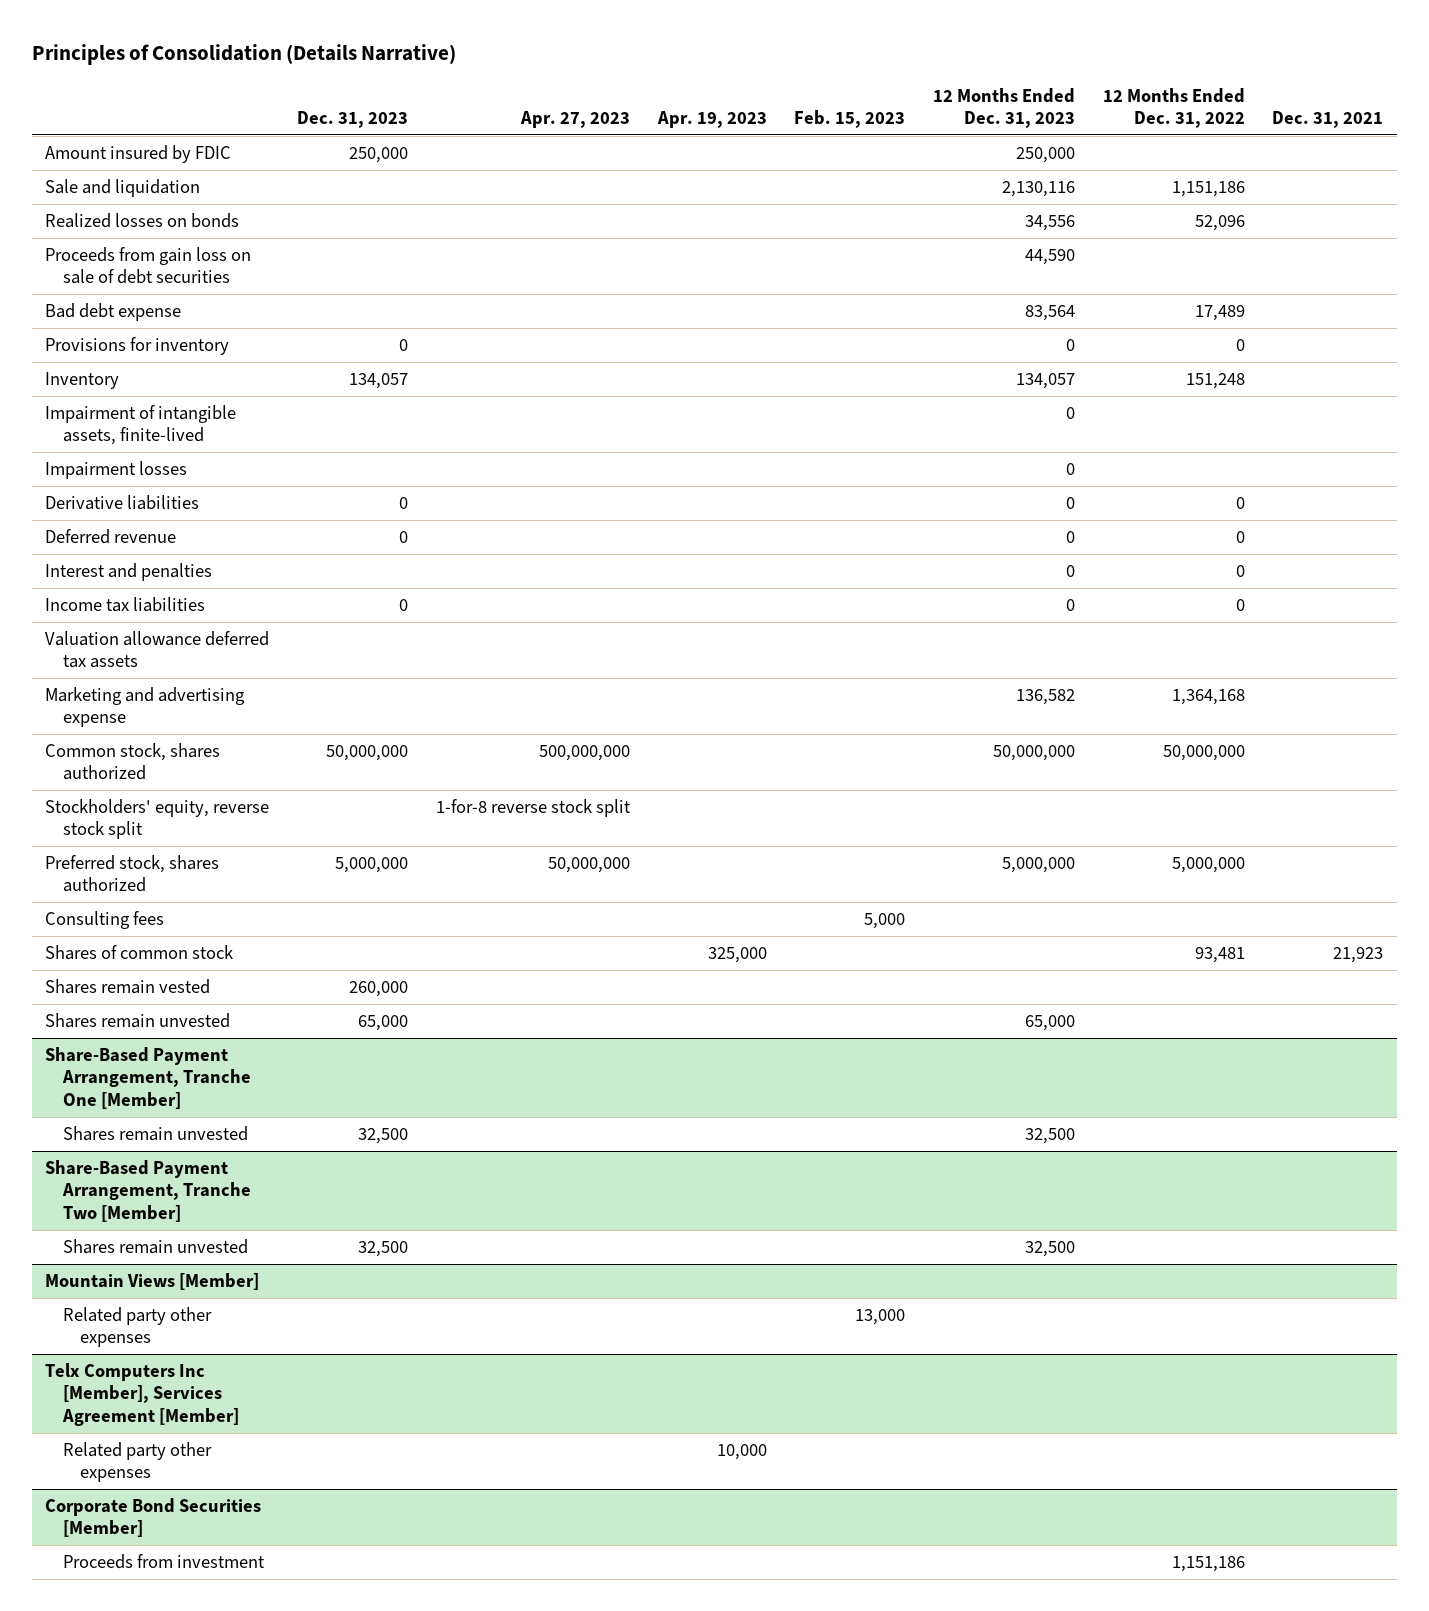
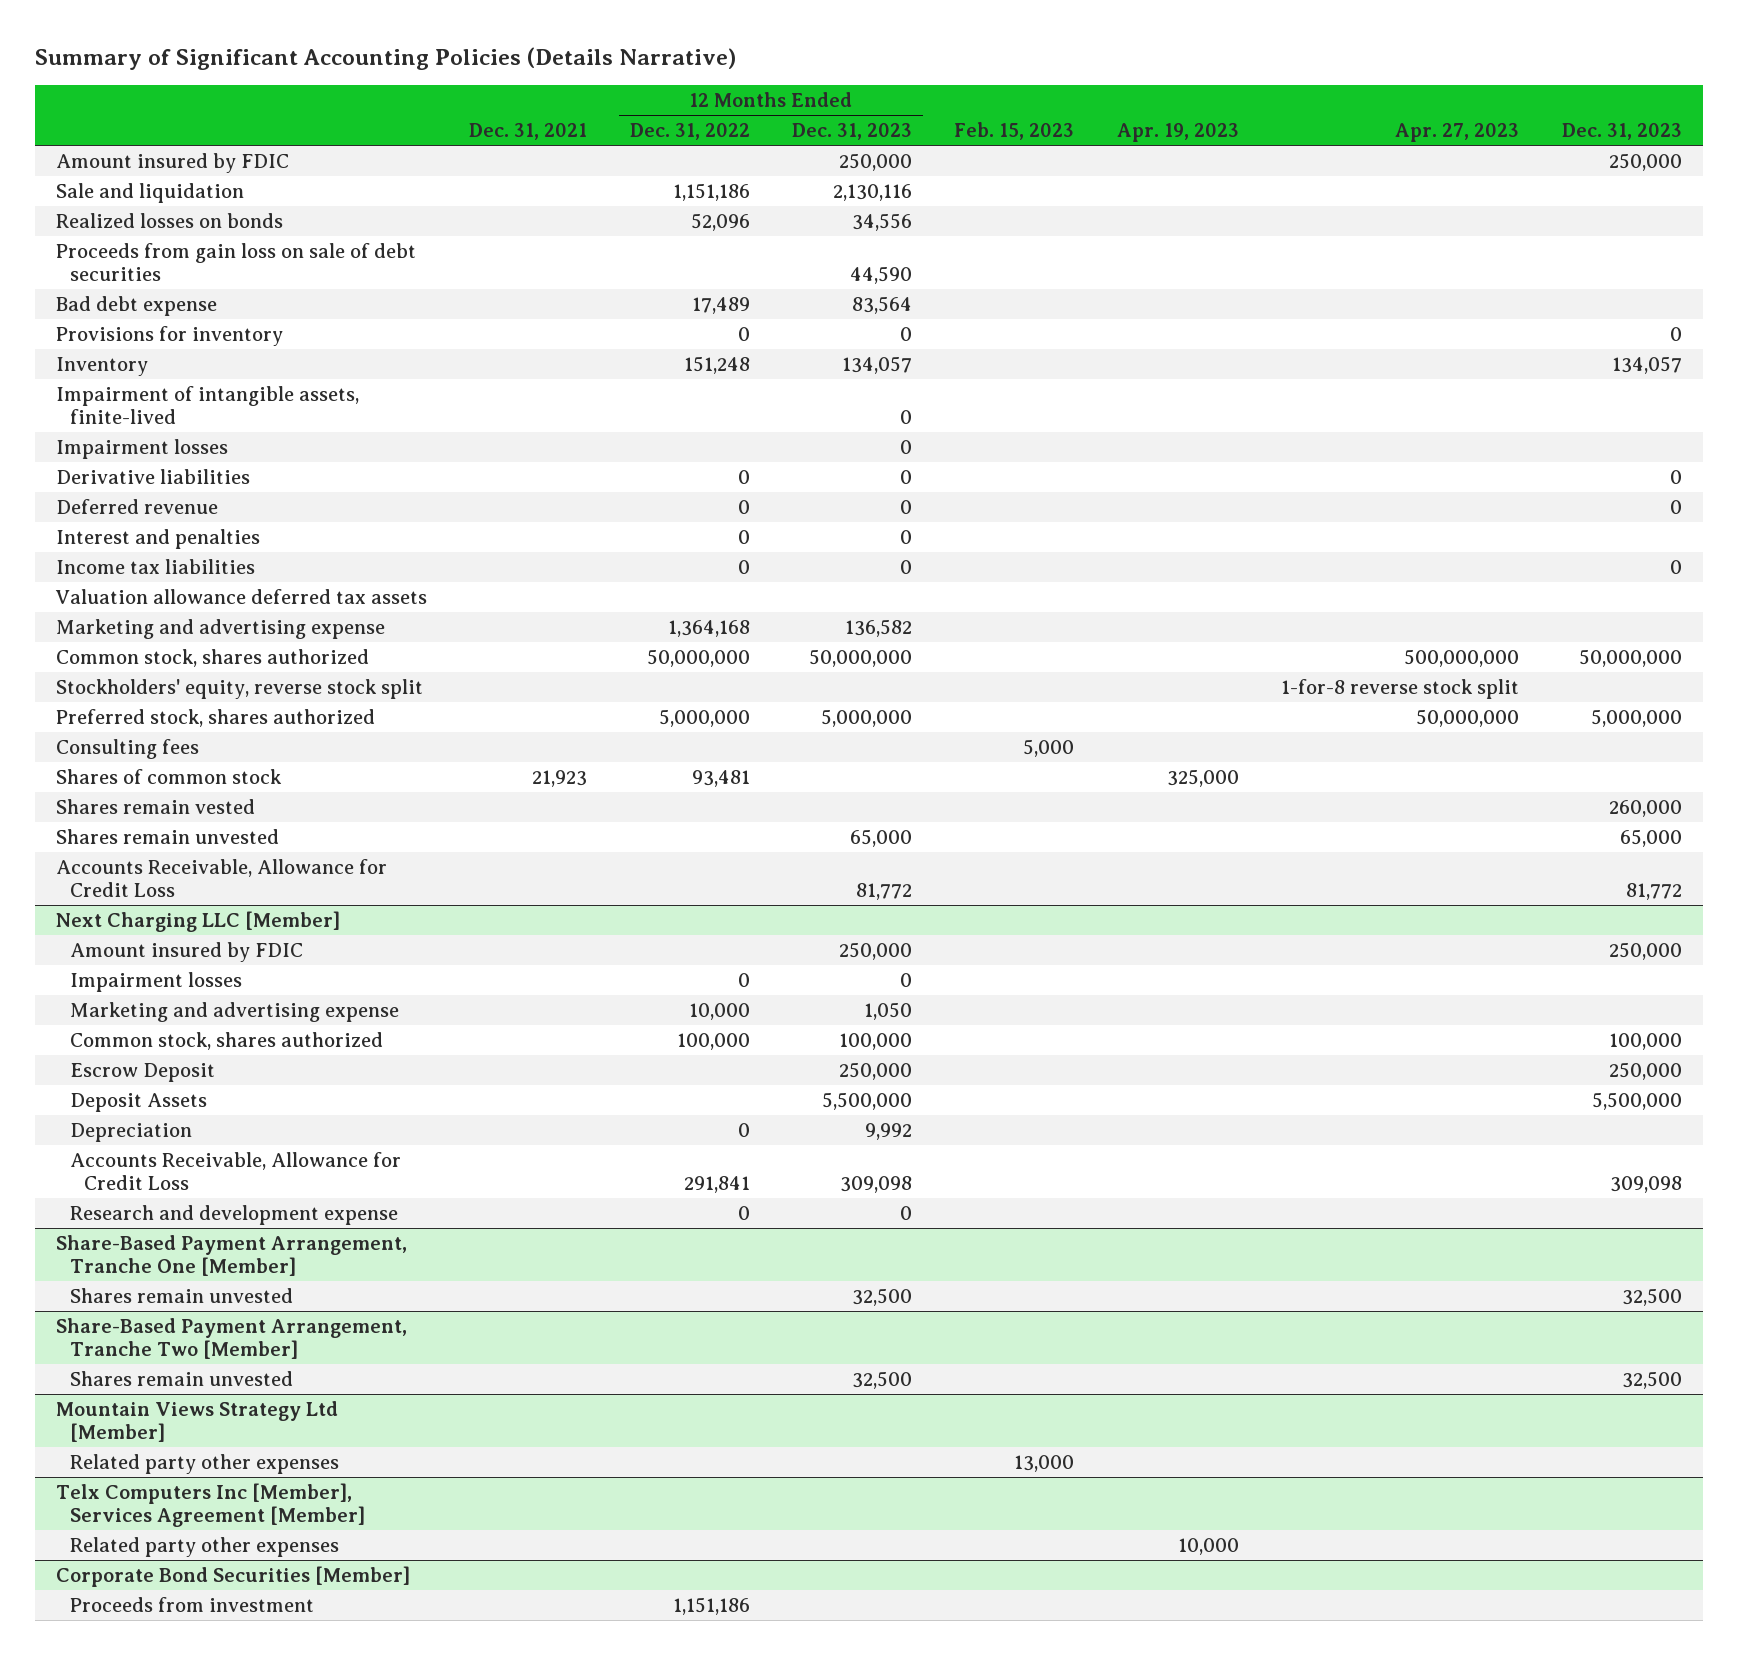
[31,44,456,66] Principles of Consolidation (Details Narrative) -> [34,47,736,71] Summary of Significant Accounting Policies (Details Narrative)
none -> [55,858,387,897] Accounts Receivable, Allowance for Credit Loss
none -> [55,910,340,932] Next Charging LLC [Member]
none -> [70,941,304,962] Amount insured by FDIC
none -> [70,971,243,992] Impairment losses
none -> [70,1001,400,1022] Marketing and advertising expense
none -> [70,1031,384,1050] Common stock, shares authorized
none -> [70,1062,216,1082] Escrow Deposit
none -> [70,1092,208,1112] Deposit Assets
none -> [70,1122,193,1142] Depreciation
none -> [70,1151,402,1190] Accounts Receivable, Allowance for Credit Loss
none -> [70,1204,399,1225] Research and development expense
[45,1272,260,1290] Mountain Views [Member] -> [55,1400,338,1442] Mountain Views Strategy Ltd [Member]

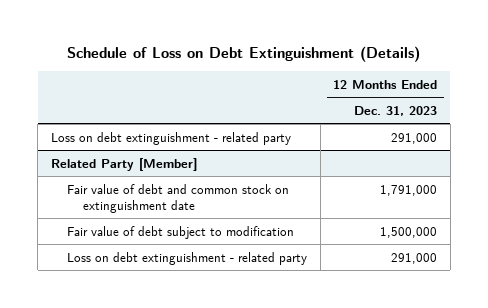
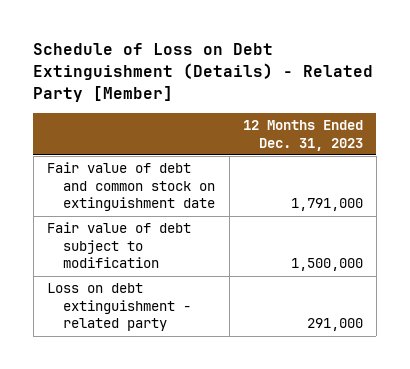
[67,46,421,63] Schedule of Loss on Debt Extinguishment (Details) -> [33,42,374,102] Schedule of Loss on Debt Extinguishment (Details) - Related Party [Member]
[50,131,291,145] Loss on debt extinguishment - related party -> none
[50,157,197,171] Related Party [Member] -> none

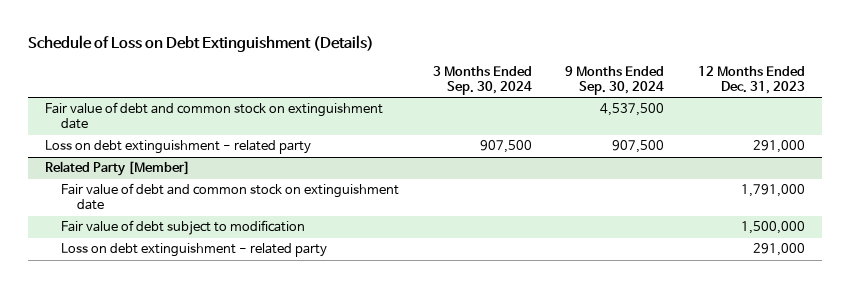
[33,42,374,102] Schedule of Loss on Debt Extinguishment (Details) - Related Party [Member] -> [28,34,375,52] Schedule of Loss on Debt Extinguishment (Details)
none -> [432,65,532,95] 3 Months Ended Sep. 30, 2024
none -> [565,65,665,95] 9 Months Ended Sep. 30, 2024
none -> [45,102,384,130] Fair value of debt and common stock on extinguishment date
none -> [45,140,312,155] Loss on debt extinguishment - related party
none -> [45,161,191,177] Related Party [Member]

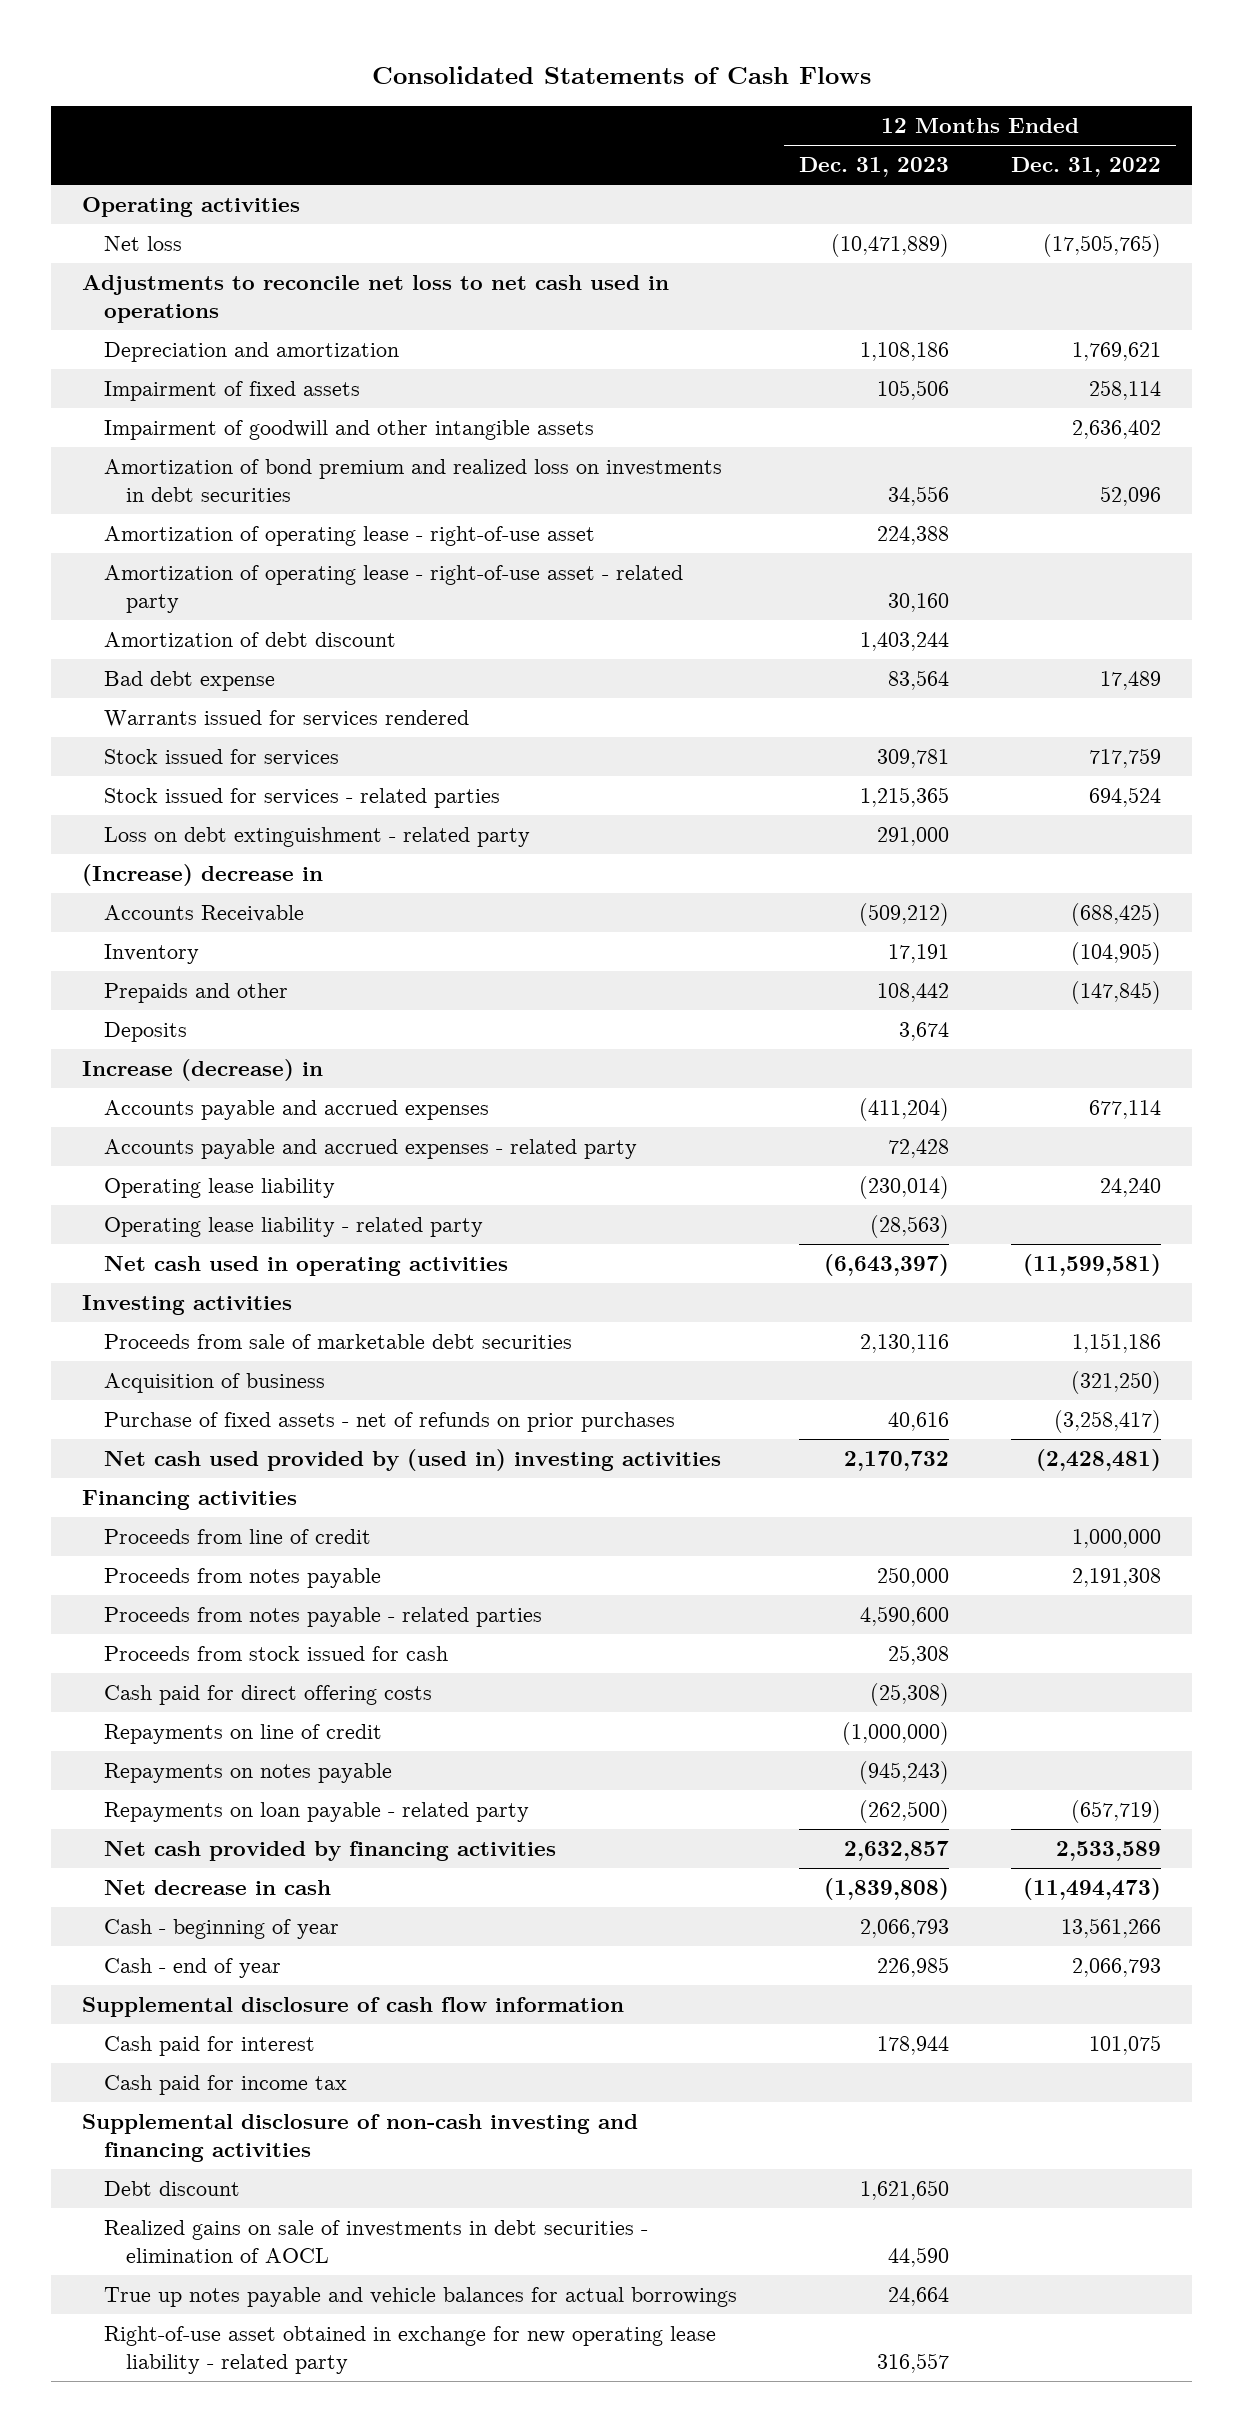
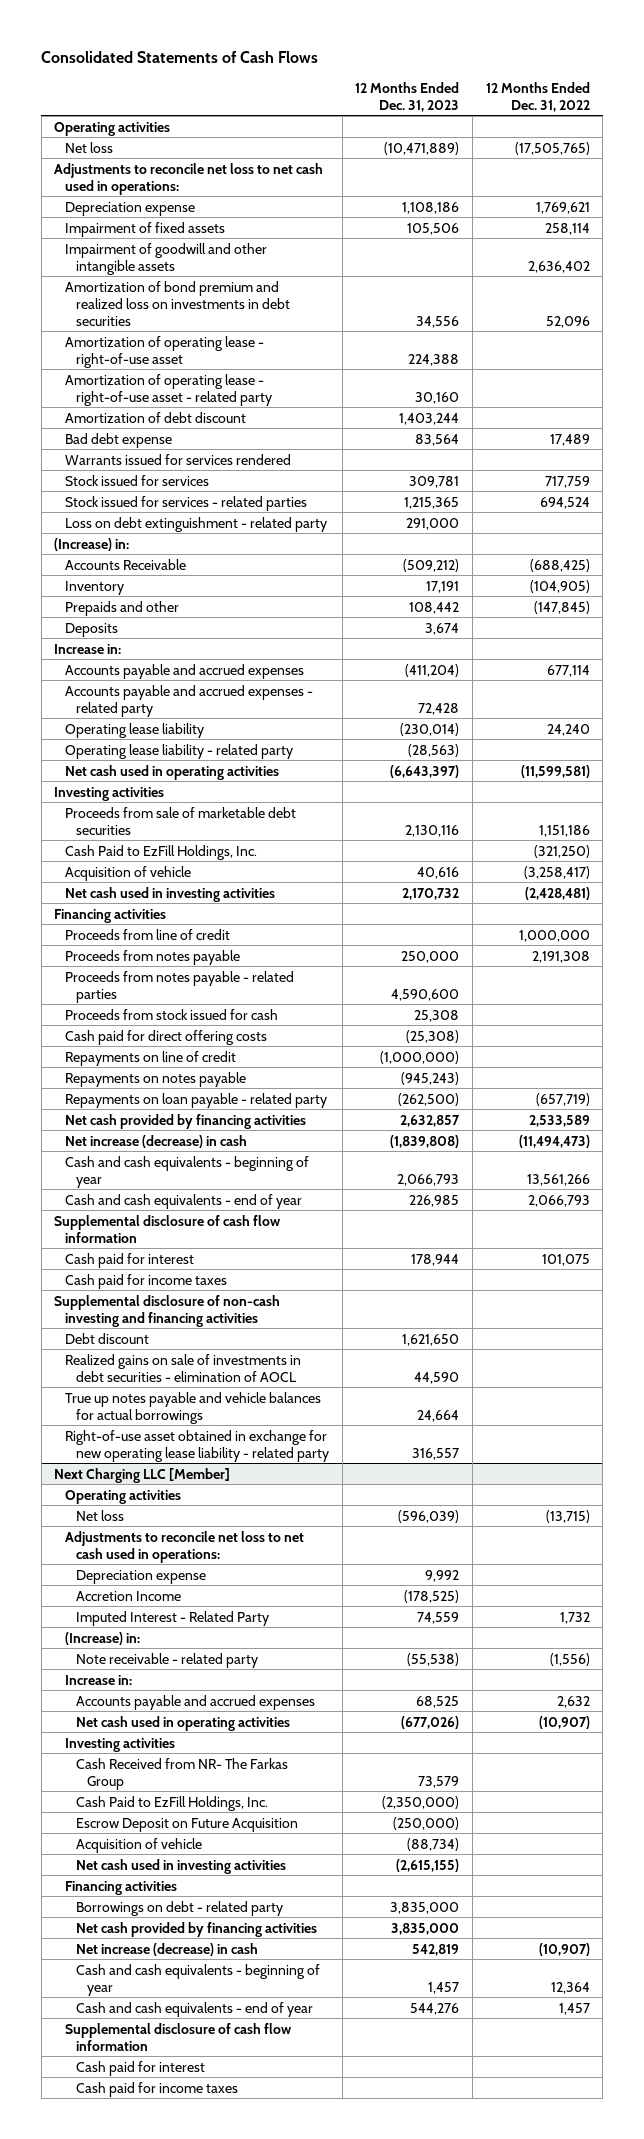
[82,275,670,323] Adjustments to reconcile net loss to net cash used in operations -> [54,162,324,195] Adjustments to reconcile net loss to net cash used in operations:
[104,342,400,363] Depreciation and amortization -> [65,201,196,216] Depreciation expense
[82,864,324,887] (Increase) decrease in -> [54,537,130,551] (Increase) in:
[82,1059,324,1082] Increase (decrease) in -> [54,643,122,654] Increase in:
[104,1373,326,1394] Acquisition of business -> [65,844,258,860] Cash Paid to EzFill Holdings, Inc.
[104,1412,676,1433] Purchase of fixed assets - net of refunds on prior purchases -> [65,865,192,881] Acquisition of vehicle
[104,1449,722,1472] Net cash used provided by (used in) investing activities -> [65,886,276,902] Net cash used in investing activities
[104,1880,332,1896] Net decrease in cash -> [65,1134,248,1148] Net increase (decrease) in cash
[104,1919,340,1940] Cash - beginning of year -> [65,1155,310,1188] Cash and cash equivalents - beginning of year
[104,1958,282,1979] Cash - end of year -> [65,1193,303,1209] Cash and cash equivalents - end of year
[104,2075,348,2096] Cash paid for income tax -> [65,1273,228,1289] Cash paid for income taxes
none -> [54,1467,231,1483] Next Charging LLC [Member]
none -> [65,1489,182,1504] Operating activities
none -> [76,1509,125,1521] Net loss
none -> [65,1530,305,1563] Adjustments to reconcile net loss to net cash used in operations:
none -> [76,1569,207,1584] Depreciation expense
none -> [76,1590,182,1601] Accretion Income
none -> [76,1610,270,1626] Imputed Interest - Related Party
none -> [65,1631,141,1645] (Increase) in:
none -> [76,1652,259,1668] Note receivable - related party
none -> [65,1674,133,1685] Increase in:
none -> [76,1694,316,1710] Accounts payable and accrued expenses
none -> [76,1715,291,1731] Net cash used in operating activities
none -> [65,1737,176,1752] Investing activities
none -> [76,1757,289,1790] Cash Received from NR- The Farkas Group
none -> [76,1795,269,1811] Cash Paid to EzFill Holdings, Inc.
none -> [76,1817,299,1832] Escrow Deposit on Future Acquisition
none -> [76,1837,203,1853] Acquisition of vehicle
none -> [76,1858,287,1874] Net cash used in investing activities
none -> [65,1880,178,1895] Financing activities
none -> [76,1900,284,1916] Borrowings on debt - related party
none -> [76,1921,318,1937] Net cash provided by financing activities
none -> [76,1942,259,1956] Net increase (decrease) in cash
none -> [76,1963,321,1996] Cash and cash equivalents - beginning of year
none -> [76,2001,314,2017] Cash and cash equivalents - end of year
none -> [65,2022,293,2051] Supplemental disclosure of cash flow information
none -> [76,2060,206,2076] Cash paid for interest
none -> [76,2081,239,2097] Cash paid for income taxes

